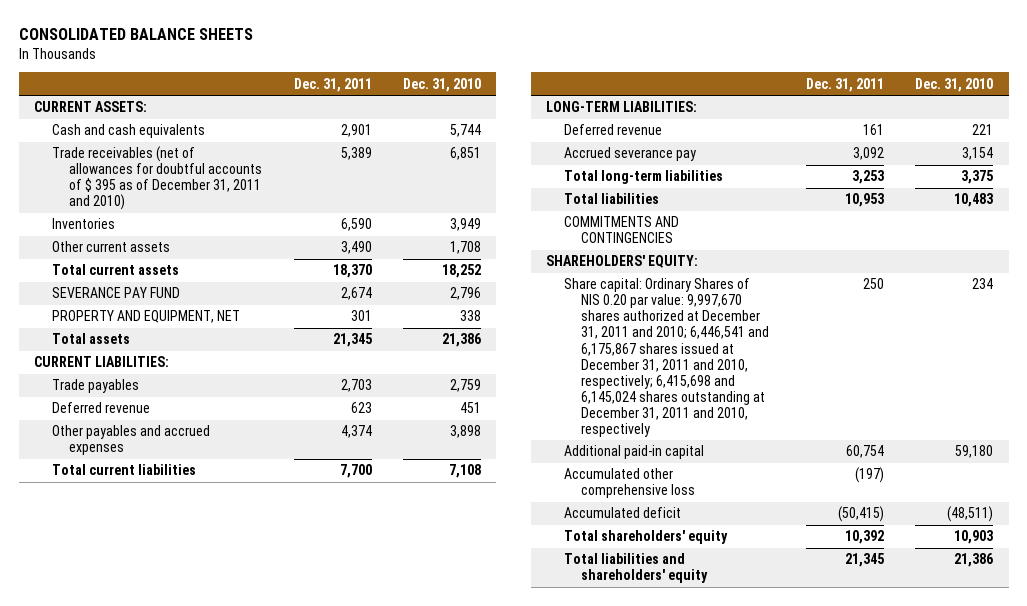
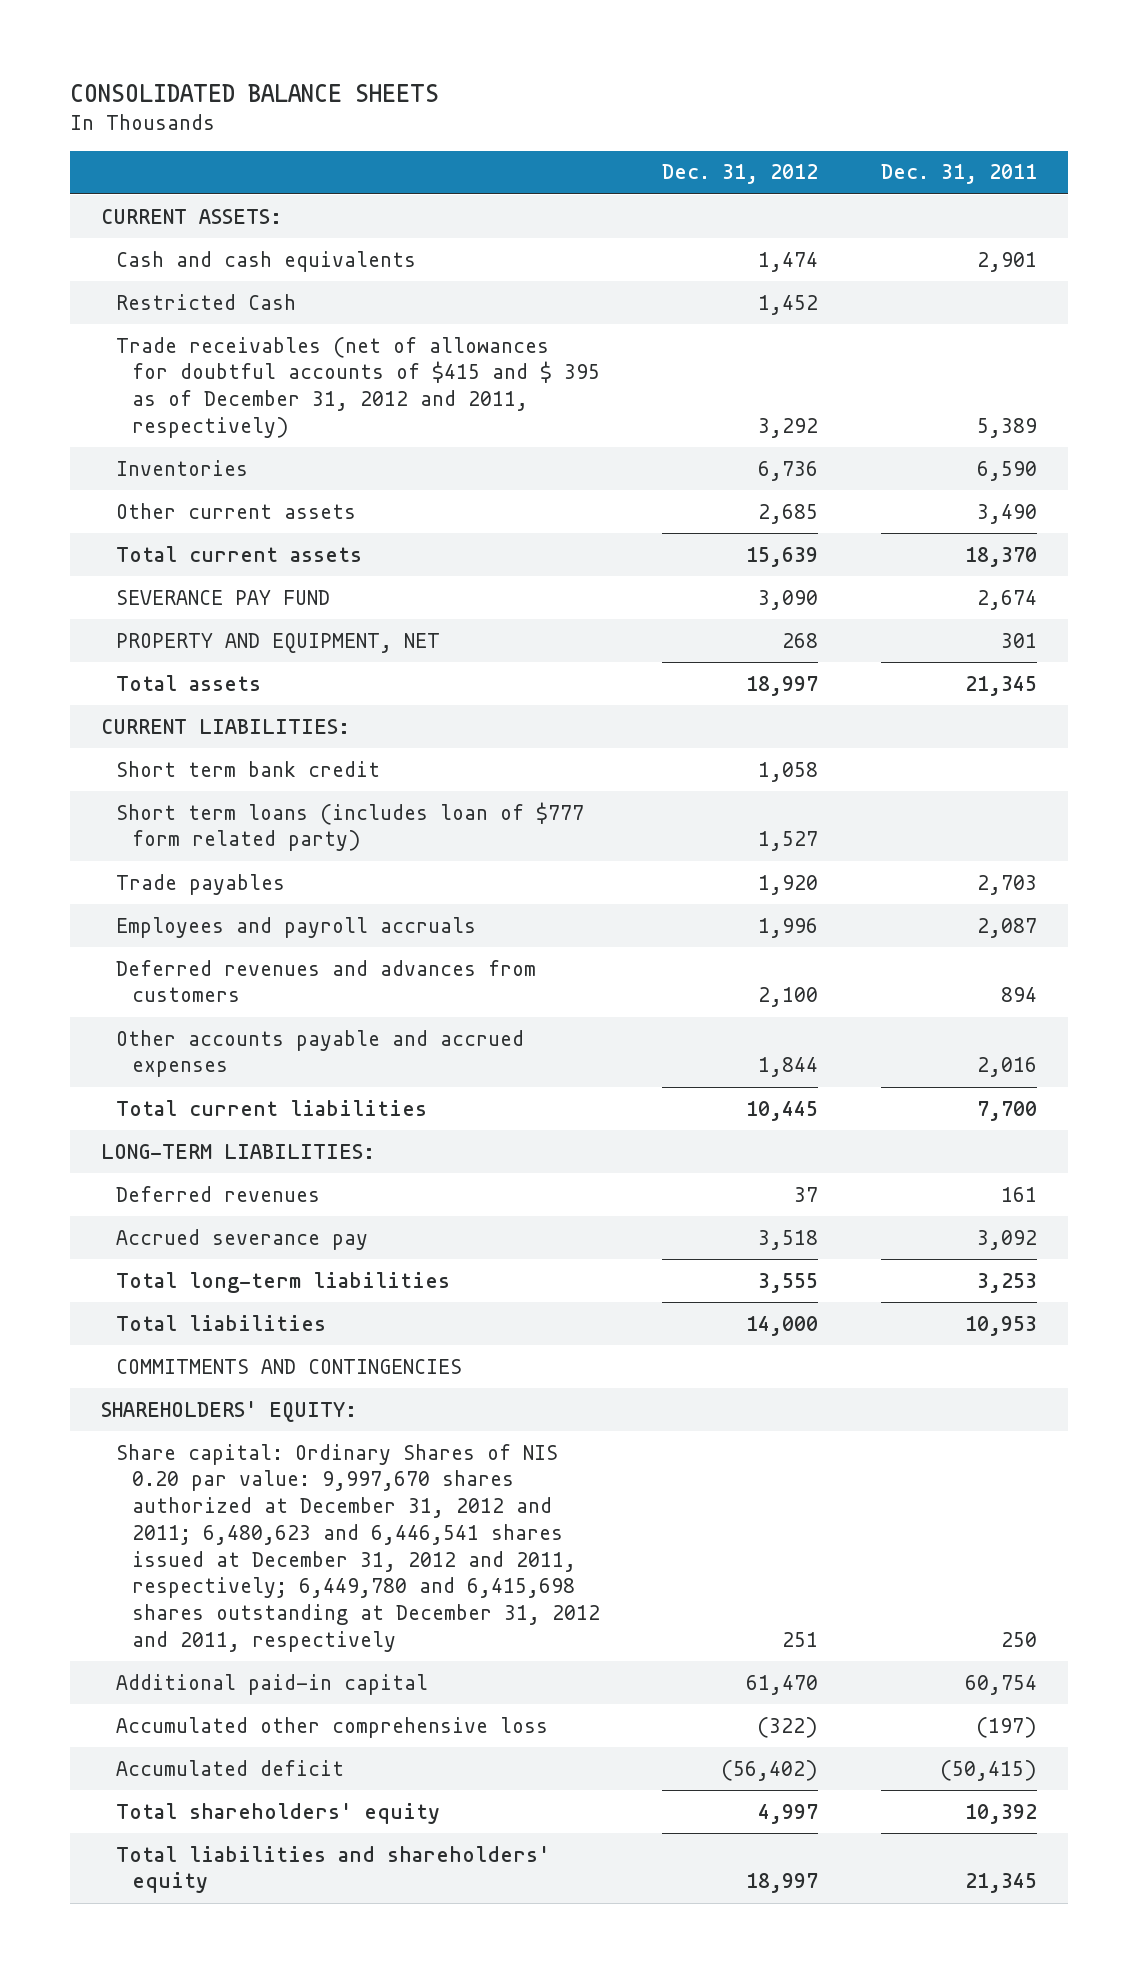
[402,77,481,92] Dec. 31, 2010 -> none
none -> [662,164,819,185] Dec. 31, 2012
none -> [116,293,297,310] Restricted Cash
[51,146,263,211] Trade receivables (net of allowances for doubtful accounts of $ 395 as of December 31, 2011 and 2010) -> [116,336,601,438] Trade receivables (net of allowances for doubtful accounts of $415 and $ 395 as of December 31, 2012 and 2011, respectively)
none -> [116,760,381,777] Short term bank credit
none -> [116,801,585,852] Short term loans (includes loan of $777 form related party)
[51,402,150,414] Deferred revenue -> none
none -> [116,916,477,938] Employees and payroll accruals
none -> [116,959,537,1003] Deferred revenues and advances from customers
[51,425,210,456] Other payables and accrued expenses -> [116,1029,525,1078] Other accounts payable and accrued expenses
[340,425,372,439] 4,374 -> [976,1057,1037,1078] 2,016
[563,124,662,136] Deferred revenue -> [116,1185,321,1202] Deferred revenues
[563,278,770,437] Share capital: Ordinary Shares of NIS 0.20 par value: 9,997,670 shares authorized at December 31, 2011 and 2010; 6,446,541 and 6,175,867 shares issued at December 31, 2011 and 2010, respectively; 6,415,698 and 6,145,024 shares outstanding at December 31, 2011 and 2010, respectively -> [116,1443,601,1652] Share capital: Ordinary Shares of NIS 0.20 par value: 9,997,670 shares authorized at December 31, 2012 and 2011; 6,480,623 and 6,446,541 shares issued at December 31, 2012 and 2011, respectively; 6,449,780 and 6,415,698 shares outstanding at December 31, 2012 and 2011, respectively

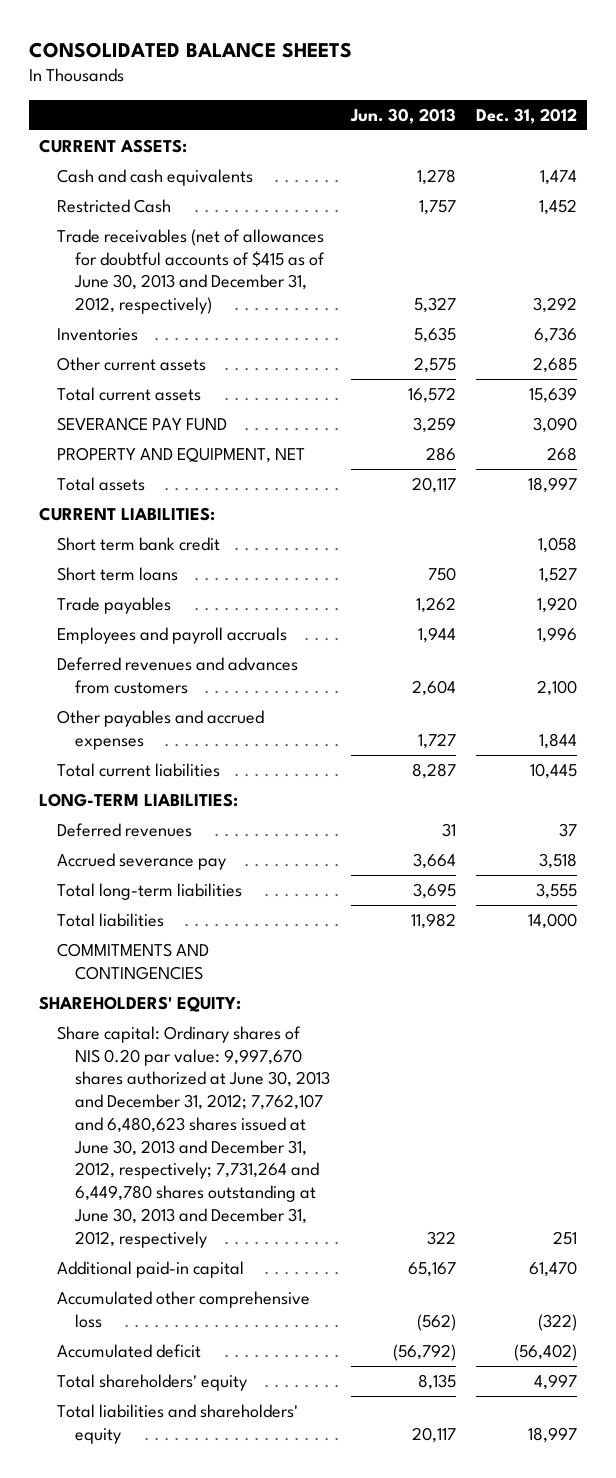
[880,164,1037,185] Dec. 31, 2011 -> none
none -> [349,107,456,124] Jun. 30, 2013
[116,336,601,438] Trade receivables (net of allowances for doubtful accounts of $415 and $ 395 as of December 31, 2012 and 2011, respectively) -> [56,229,326,315] Trade receivables (net of allowances for doubtful accounts of $415 as of June 30, 2013 and December 31, 2012, respectively)
[116,801,585,852] Short term loans (includes loan of $777 form related party) -> [56,567,178,582] Short term loans
[116,1029,525,1078] Other accounts payable and accrued expenses -> [56,710,264,750] Other payables and accrued expenses
[116,1443,601,1652] Share capital: Ordinary Shares of NIS 0.20 par value: 9,997,670 shares authorized at December 31, 2012 and 2011; 6,480,623 and 6,446,541 shares issued at December 31, 2012 and 2011, respectively; 6,449,780 and 6,415,698 shares outstanding at December 31, 2012 and 2011, respectively -> [56,1026,331,1248] Share capital: Ordinary shares of NIS 0.20 par value: 9,997,670 shares authorized at June 30, 2013 and December 31, 2012; 7,762,107 and 6,480,623 shares issued at June 30, 2013 and December 31, 2012, respectively; 7,731,264 and 6,449,780 shares outstanding at June 30, 2013 and December 31, 2012, respectively

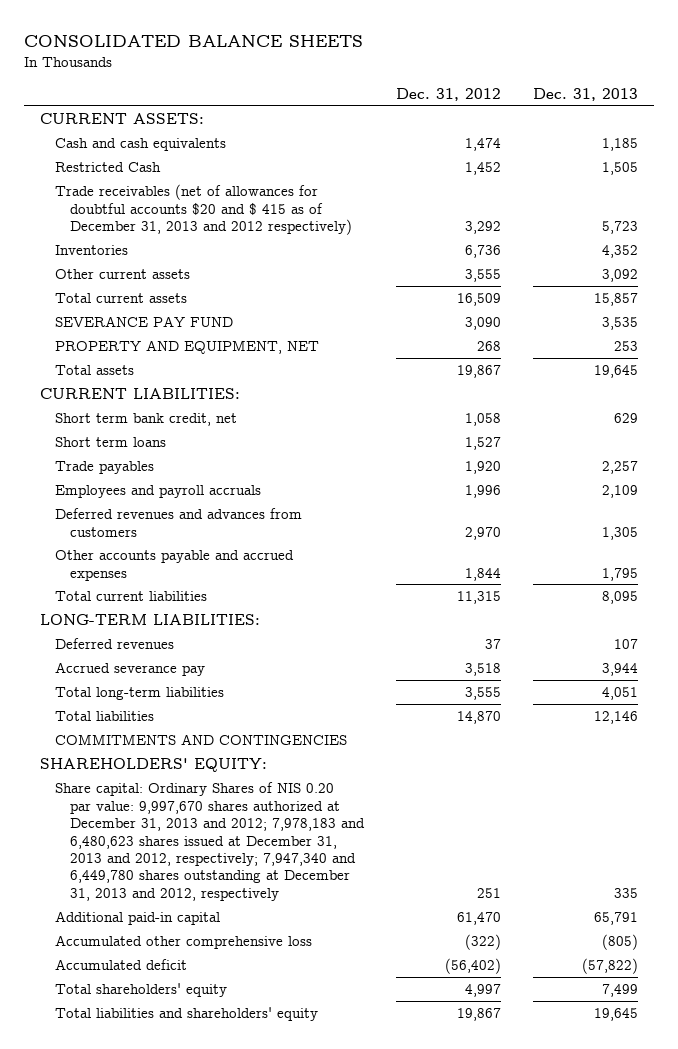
[349,107,456,124] Jun. 30, 2013 -> none
none -> [532,87,638,101] Dec. 31, 2013
[56,229,326,315] Trade receivables (net of allowances for doubtful accounts of $415 as of June 30, 2013 and December 31, 2012, respectively) -> [54,184,352,236] Trade receivables (net of allowances for doubtful accounts $20 and $ 415 as of December 31, 2013 and 2012 respectively)
[532,357,577,374] 2,685 -> [464,269,501,283] 3,555
[528,387,577,404] 15,639 -> [456,293,501,307] 16,509
[527,477,577,494] 18,997 -> [456,365,501,379] 19,867
[56,537,220,552] Short term bank credit -> [54,413,237,427] Short term bank credit, net
[536,679,577,696] 2,100 -> [464,526,501,540] 2,970
[56,710,264,750] Other payables and accrued expenses -> [54,550,294,581] Other accounts payable and accrued expenses
[529,763,577,780] 10,445 -> [456,591,501,605] 11,315
[527,913,577,930] 14,000 -> [456,711,501,725] 14,870
[56,1026,331,1248] Share capital: Ordinary shares of NIS 0.20 par value: 9,997,670 shares authorized at June 30, 2013 and December 31, 2012; 7,762,107 and 6,480,623 shares issued at June 30, 2013 and December 31, 2012, respectively; 7,731,264 and 6,449,780 shares outstanding at June 30, 2013 and December 31, 2012, respectively -> [54,782,365,901] Share capital: Ordinary Shares of NIS 0.20 par value: 9,997,670 shares authorized at December 31, 2013 and 2012; 7,978,183 and 6,480,623 shares issued at December 31, 2013 and 2012, respectively; 7,947,340 and 6,449,780 shares outstanding at December 31, 2013 and 2012, respectively
[527,1426,577,1443] 18,997 -> [456,1008,501,1022] 19,867

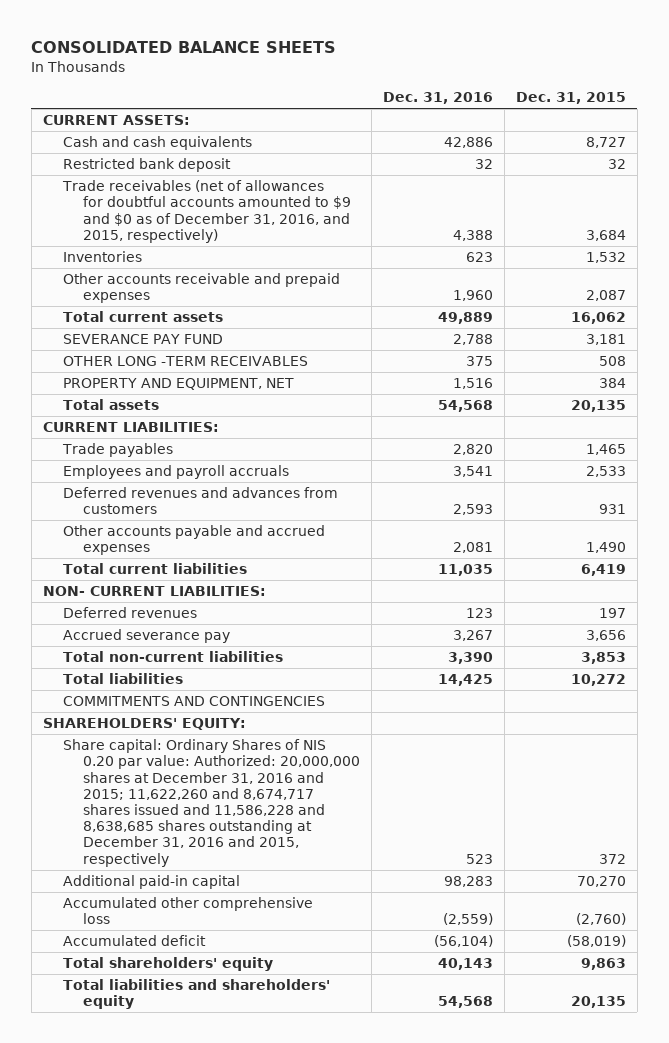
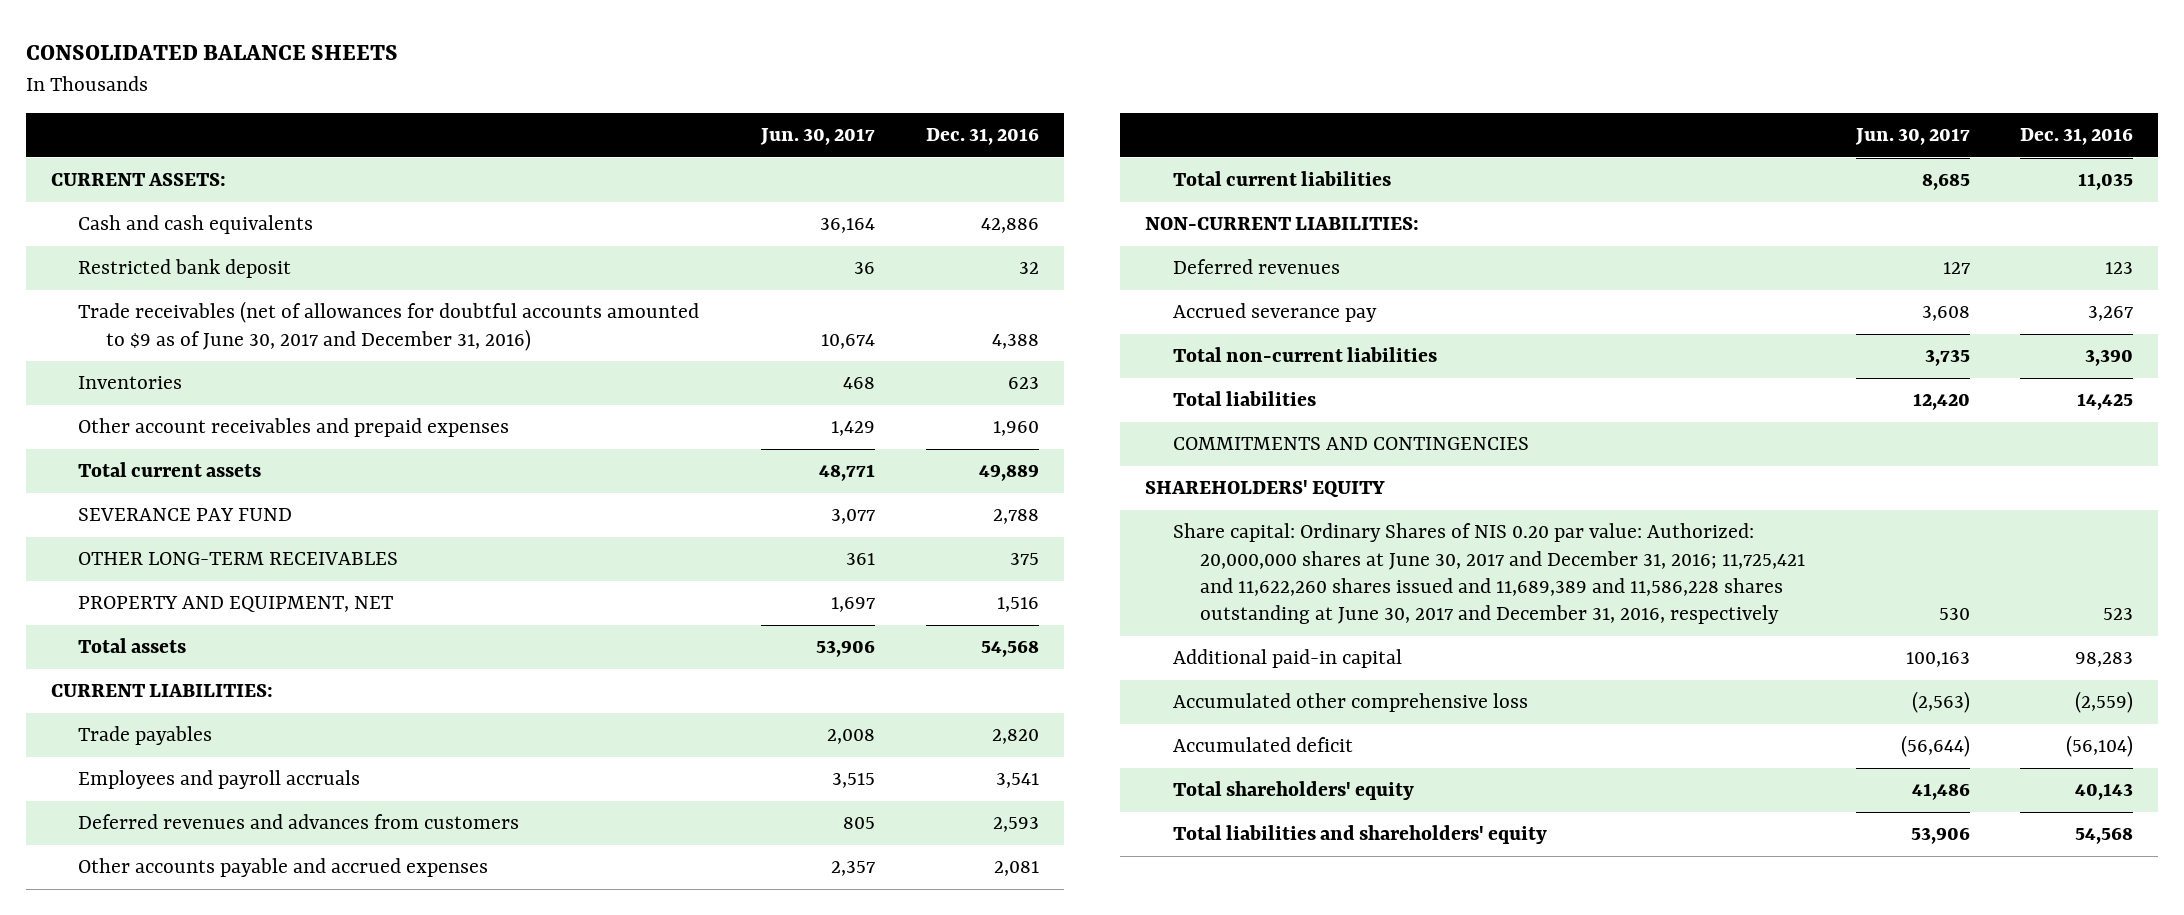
[515,92,626,105] Dec. 31, 2015 -> none
none -> [760,128,876,146] Jun. 30, 2017
[61,180,351,243] Trade receivables (net of allowances for doubtful accounts amounted to $9 and $0 as of December 31, 2016, and 2015, respectively) -> [78,301,700,351] Trade receivables (net of allowances for doubtful accounts amounted to $9 as of June 30, 2017 and December 31, 2016)
[62,273,340,304] Other accounts receivable and prepaid expenses -> [78,418,510,438] Other account receivables and prepaid expenses
[62,356,308,367] OTHER LONG -TERM RECEIVABLES -> [78,552,399,566] OTHER LONG-TERM RECEIVABLES
[42,586,266,597] NON- CURRENT LIABILITIES: -> [1145,217,1420,231] NON-CURRENT LIABILITIES:
[42,718,246,731] SHAREHOLDERS' EQUITY: -> [1145,480,1386,499] SHAREHOLDERS' EQUITY
[62,739,360,867] Share capital: Ordinary Shares of NIS 0.20 par value: Authorized: 20,000,000 shares at December 31, 2016 and 2015; 11,622,260 and 8,674,717 shares issued and 11,586,228 and 8,638,685 shares outstanding at December 31, 2016 and 2015, respectively -> [1172,523,1806,625] Share capital: Ordinary Shares of NIS 0.20 par value: Authorized: 20,000,000 shares at June 30, 2017 and December 31, 2016; 11,725,421 and 11,622,260 shares issued and 11,689,389 and 11,586,228 shares outstanding at June 30, 2017 and December 31, 2016, respectively

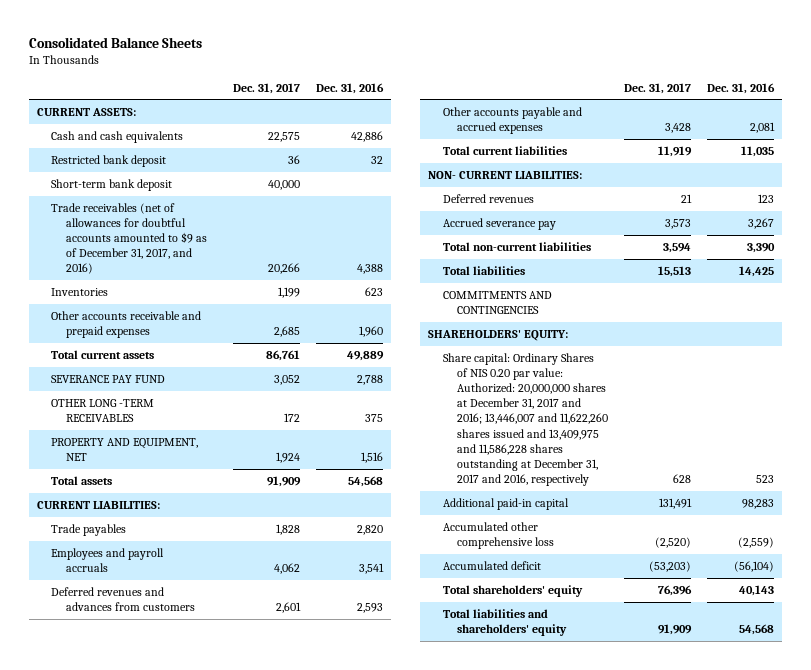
[25,45,398,61] CONSOLIDATED BALANCE SHEETS -> [29,36,203,48] Consolidated Balance Sheets
[760,128,876,146] Jun. 30, 2017 -> none
none -> [232,82,300,94] Dec. 31, 2017
none -> [51,178,173,191] Short-term bank deposit
[78,301,700,351] Trade receivables (net of allowances for doubtful accounts amounted to $9 as of June 30, 2017 and December 31, 2016) -> [51,202,207,275] Trade receivables (net of allowances for doubtful accounts amounted to $9 as of December 31, 2017, and 2016)
[78,418,510,438] Other account receivables and prepaid expenses -> [51,310,202,339] Other accounts receivable and prepaid expenses
[78,552,399,566] OTHER LONG-TERM RECEIVABLES -> [51,398,155,423] OTHER LONG -TERM RECEIVABLES
[1145,217,1420,231] NON-CURRENT LIABILITIES: -> [428,170,583,179] NON- CURRENT LIABILITIES:
[1145,480,1386,499] SHAREHOLDERS' EQUITY -> [428,329,569,341] SHAREHOLDERS' EQUITY:
[1172,523,1806,625] Share capital: Ordinary Shares of NIS 0.20 par value: Authorized: 20,000,000 shares at June 30, 2017 and December 31, 2016; 11,725,421 and 11,622,260 shares issued and 11,689,389 and 11,586,228 shares outstanding at June 30, 2017 and December 31, 2016, respectively -> [442,352,608,486] Share capital: Ordinary Shares of NIS 0.20 par value: Authorized: 20,000,000 shares at December 31, 2017 and 2016; 13,446,007 and 11,622,260 shares issued and 13,409,975 and 11,586,228 shares outstanding at December 31, 2017 and 2016, respectively

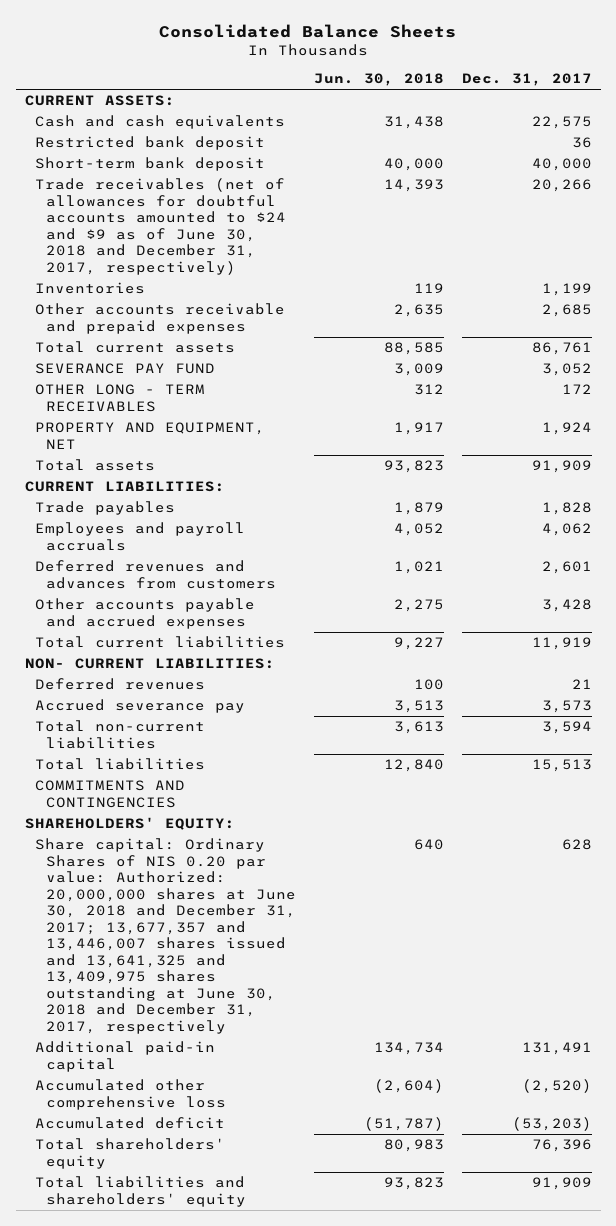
[315,82,384,94] Dec. 31, 2016 -> none
none -> [313,73,444,87] Jun. 30, 2018
[51,202,207,275] Trade receivables (net of allowances for doubtful accounts amounted to $9 as of December 31, 2017, and 2016) -> [35,178,286,275] Trade receivables (net of allowances for doubtful accounts amounted to $24 and $9 as of June 30, 2018 and December 31, 2017, respectively)
[51,398,155,423] OTHER LONG -TERM RECEIVABLES -> [35,384,206,412] OTHER LONG - TERM RECEIVABLES
[442,352,608,486] Share capital: Ordinary Shares of NIS 0.20 par value: Authorized: 20,000,000 shares at December 31, 2017 and 2016; 13,446,007 and 11,622,260 shares issued and 13,409,975 and 11,586,228 shares outstanding at December 31, 2017 and 2016, respectively -> [35,838,296,1034] Share capital: Ordinary Shares of NIS 0.20 par value: Authorized: 20,000,000 shares at June 30, 2018 and December 31, 2017; 13,677,357 and 13,446,007 shares issued and 13,641,325 and 13,409,975 shares outstanding at June 30, 2018 and December 31, 2017, respectively

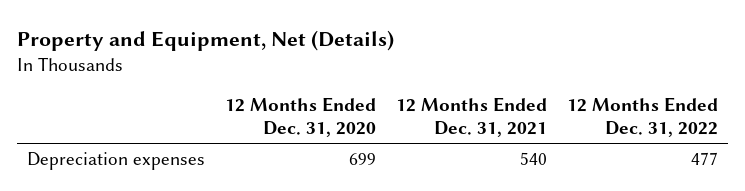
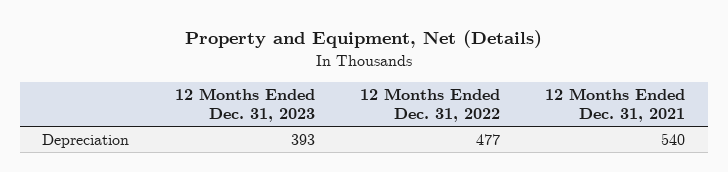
[224,97,376,138] 12 Months Ended Dec. 31, 2020 -> none
none -> [174,87,315,123] 12 Months Ended Dec. 31, 2023
[26,151,205,170] Depreciation expenses -> [42,133,130,148] Depreciation

